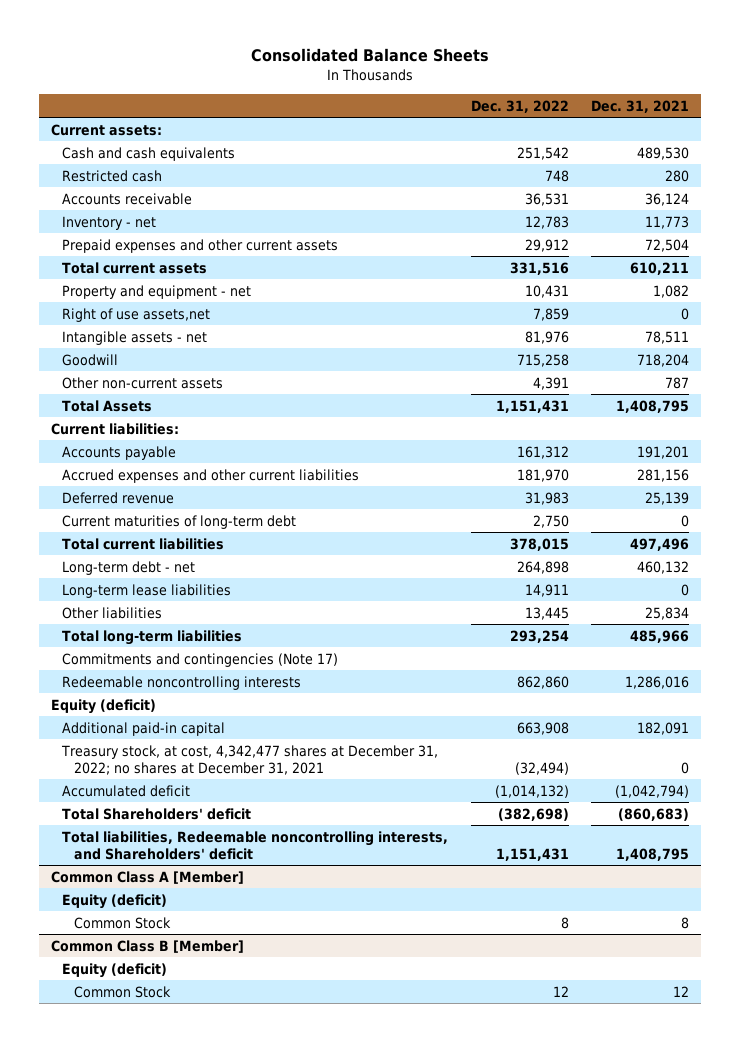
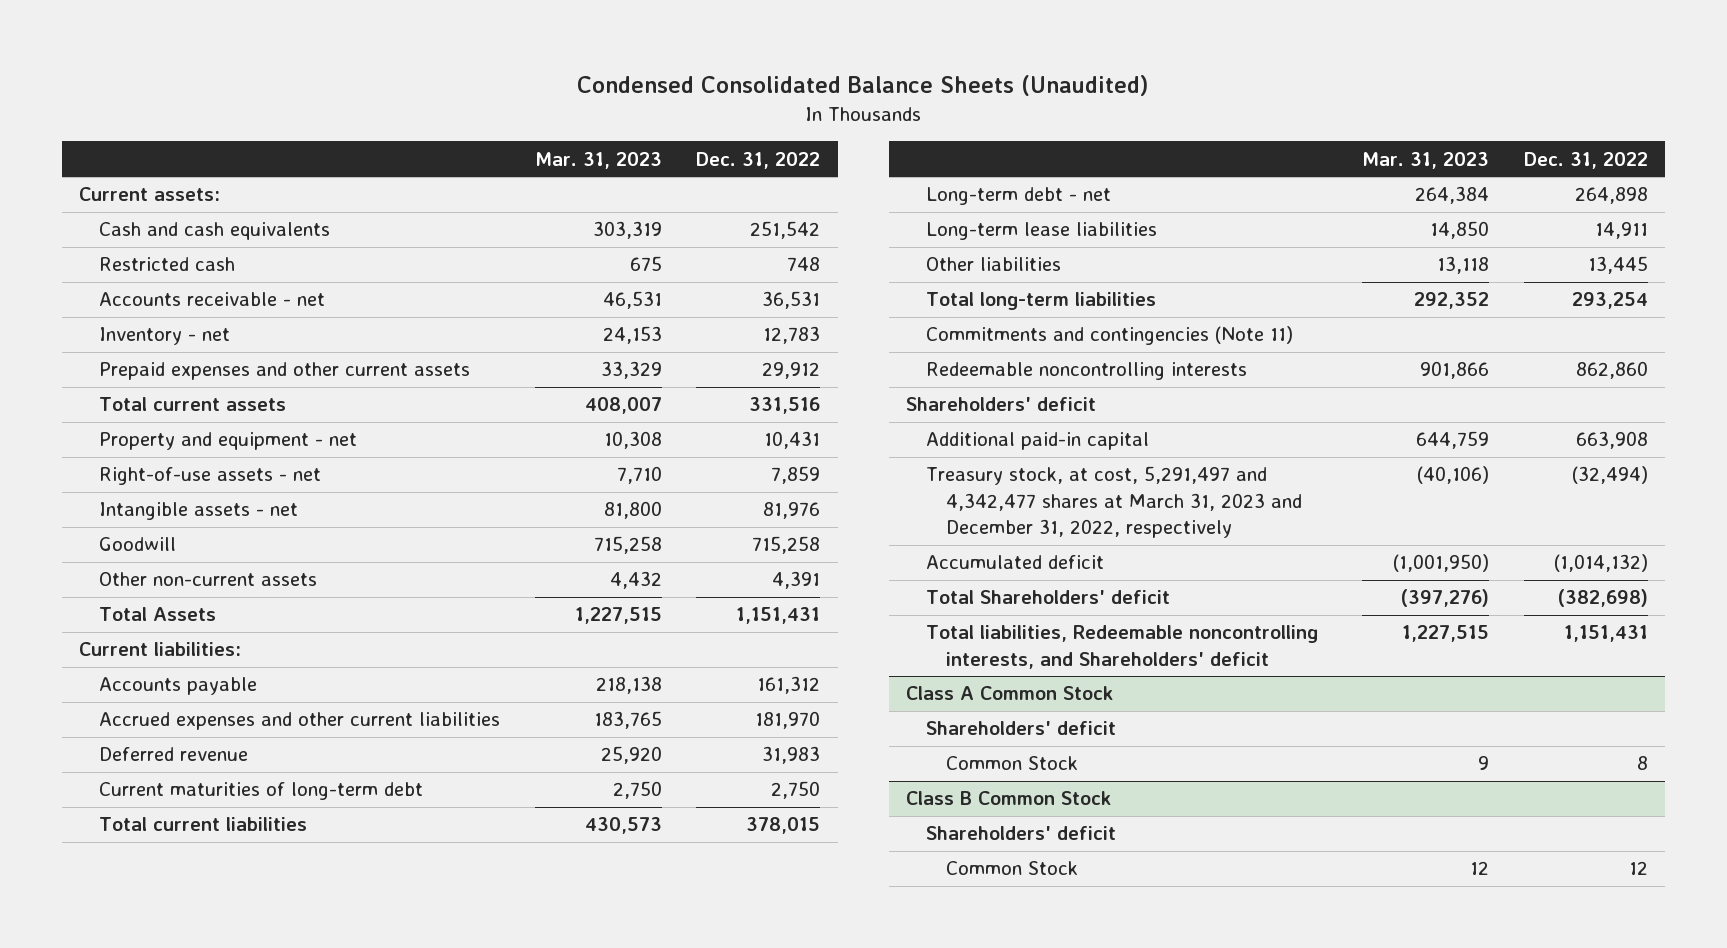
[251,48,490,63] Consolidated Balance Sheets -> [577,75,1149,97] Condensed Consolidated Balance Sheets (Unaudited)
[591,99,690,113] Dec. 31, 2021 -> none
none -> [534,151,662,169] Mar. 31, 2023
[62,192,193,205] Accounts receivable -> [99,292,326,307] Accounts receivable - net
[62,307,211,322] Right of use assets,net -> [99,467,322,486] Right-of-use assets - net
[62,652,339,667] Commitments and contingencies (Note 17) -> [926,326,1294,346] Commitments and contingencies (Note 11)
[50,698,156,714] Equity (deficit) -> [906,397,1097,412] Shareholders' deficit
[61,744,439,775] Treasury stock, at cost, 4,342,477 shares at December 31, 2022; no shares at December 31, 2021 -> [926,466,1303,539] Treasury stock, at cost, 5,291,497 and 4,342,477 shares at March 31, 2023 and December 31, 2022, respectively
[50,870,244,884] Common Class A [Member] -> [906,686,1114,701] Class A Common Stock
[62,893,168,909] Equity (deficit) -> [926,721,1117,736] Shareholders' deficit
[50,939,244,953] Common Class B [Member] -> [906,791,1112,806] Class B Common Stock
[62,962,168,978] Equity (deficit) -> [926,826,1117,841] Shareholders' deficit

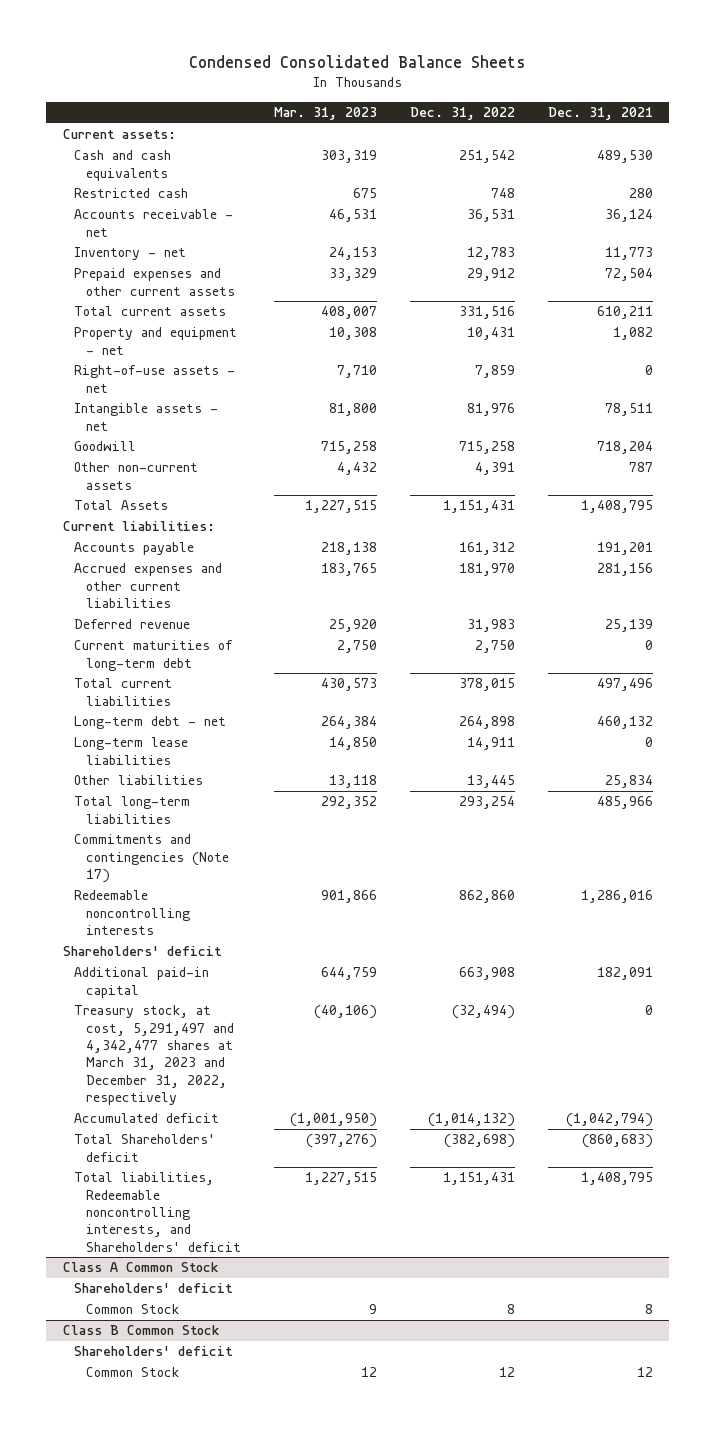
[577,75,1149,97] Condensed Consolidated Balance Sheets (Unaudited) -> [188,55,526,69] Condensed Consolidated Balance Sheets
none -> [547,106,653,120] Dec. 31, 2021
[926,326,1294,346] Commitments and contingencies (Note 11) -> [74,834,229,884] Commitments and contingencies (Note 17)

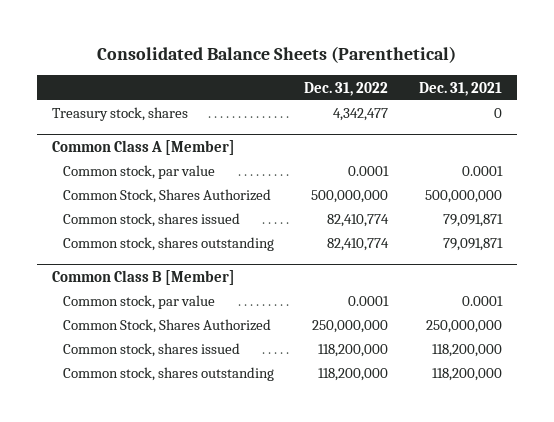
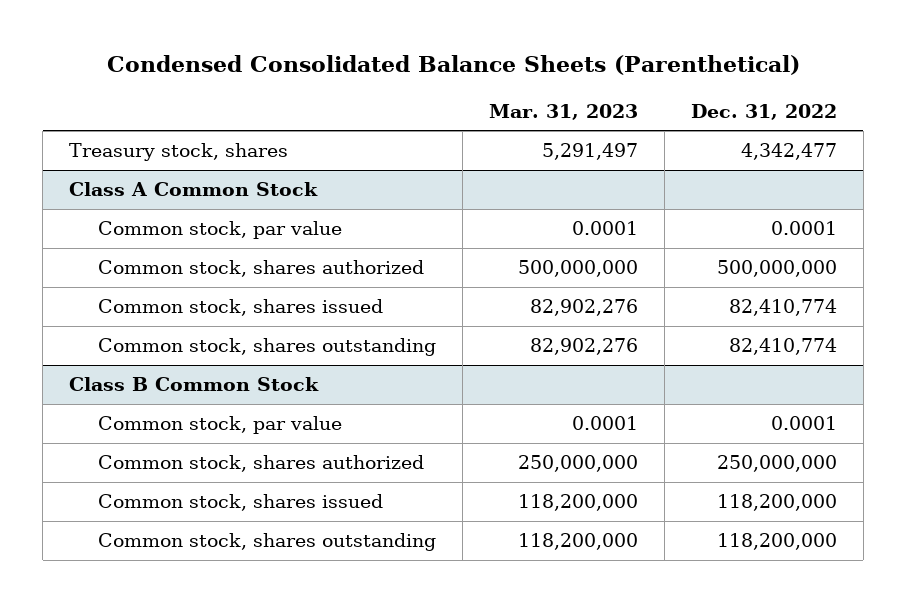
[97,46,457,64] Consolidated Balance Sheets (Parenthetical) -> [106,55,800,76] Condensed Consolidated Balance Sheets (Parenthetical)
[418,81,502,96] Dec. 31, 2021 -> none
none -> [488,103,638,120] Mar. 31, 2023
[52,139,236,155] Common Class A [Member] -> [68,182,318,197] Class A Common Stock
[62,189,271,204] Common Stock, Shares Authorized -> [98,260,425,278] Common stock, shares authorized
[52,269,236,285] Common Class B [Member] -> [68,377,319,392] Class B Common Stock
[62,319,271,334] Common Stock, Shares Authorized -> [98,455,425,473] Common stock, shares authorized

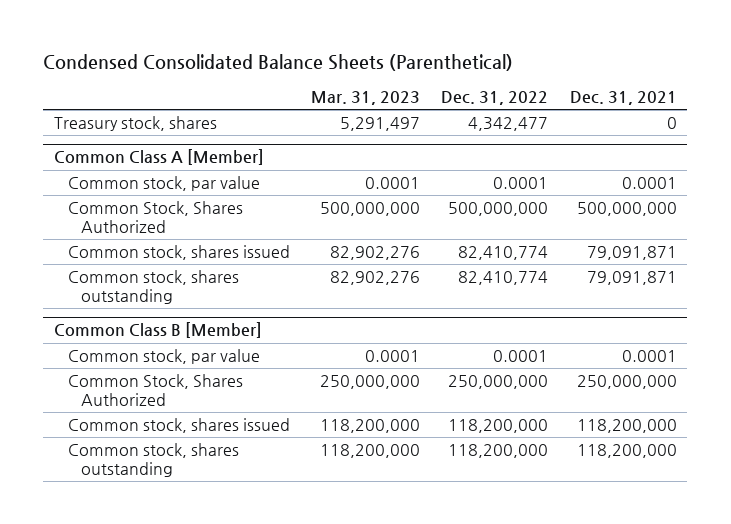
none -> [569,90,677,105] Dec. 31, 2021
[68,182,318,197] Class A Common Stock -> [54,149,265,166] Common Class A [Member]
[98,260,425,278] Common stock, shares authorized -> [67,201,243,233] Common Stock, Shares Authorized
[68,377,319,392] Class B Common Stock -> [54,322,263,339] Common Class B [Member]
[98,455,425,473] Common stock, shares authorized -> [67,374,243,406] Common Stock, Shares Authorized

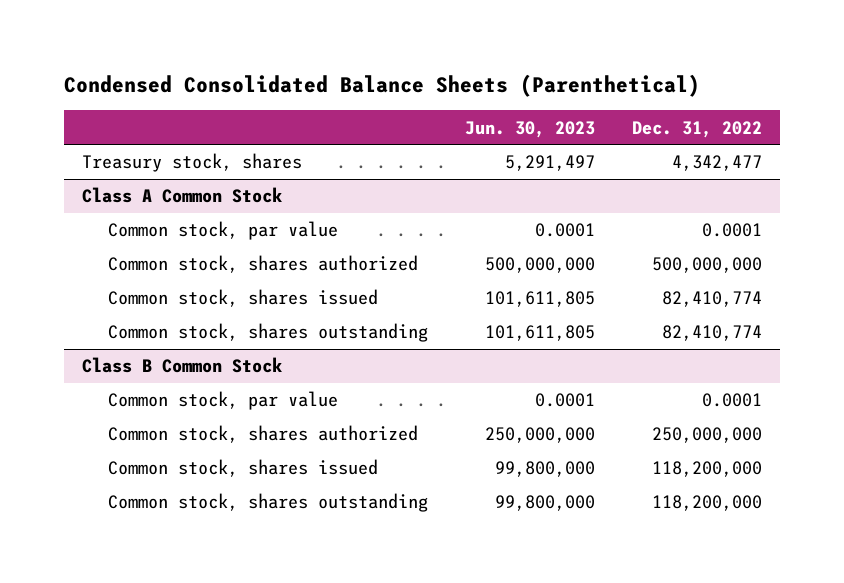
[310,90,420,105] Mar. 31, 2023 -> none
[569,90,677,105] Dec. 31, 2021 -> none
none -> [464,120,595,138] Jun. 30, 2023
[54,149,265,166] Common Class A [Member] -> [82,187,283,204] Class A Common Stock
[67,201,243,233] Common Stock, Shares Authorized -> [107,255,418,274] Common stock, shares authorized
[54,322,263,339] Common Class B [Member] -> [82,357,283,374] Class B Common Stock
[67,374,243,406] Common Stock, Shares Authorized -> [107,425,418,444] Common stock, shares authorized

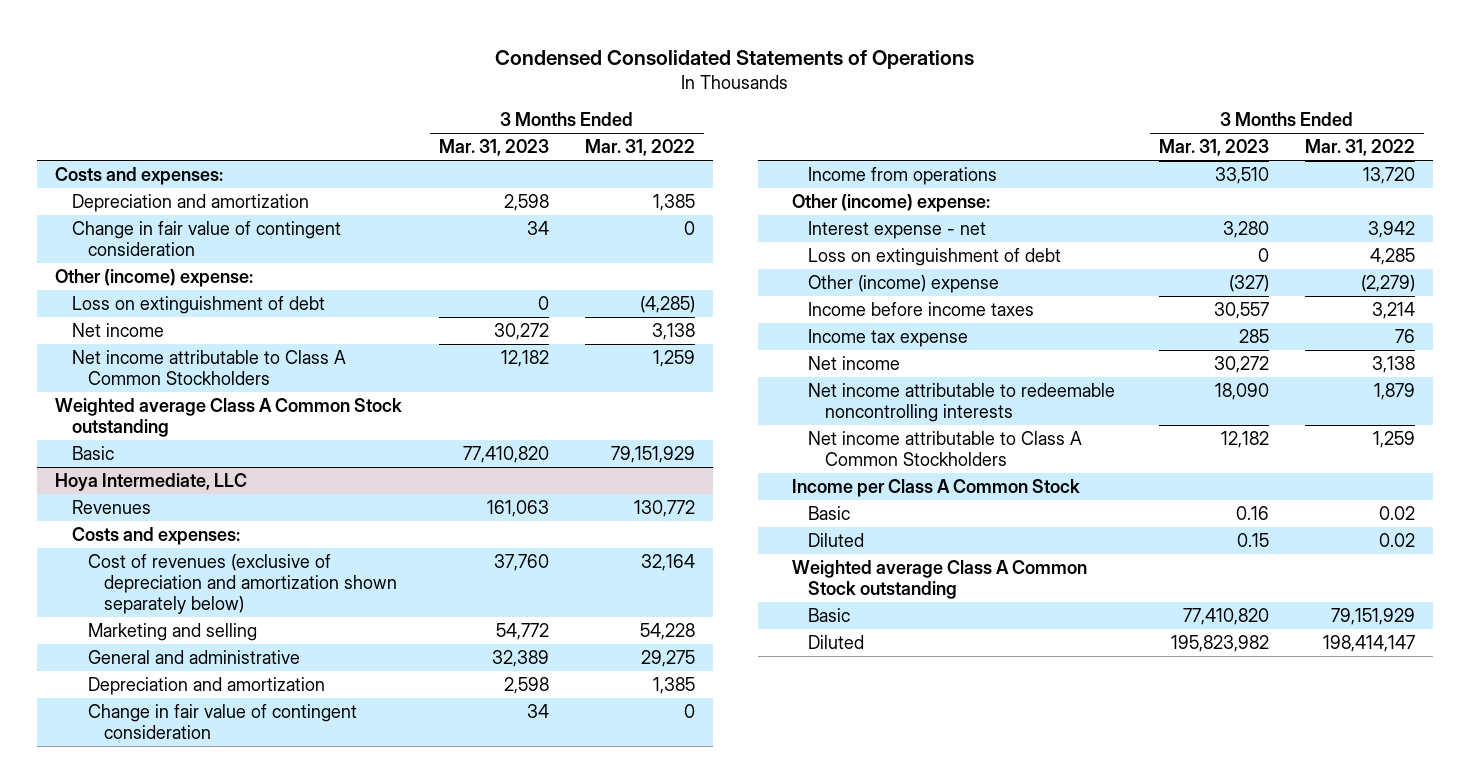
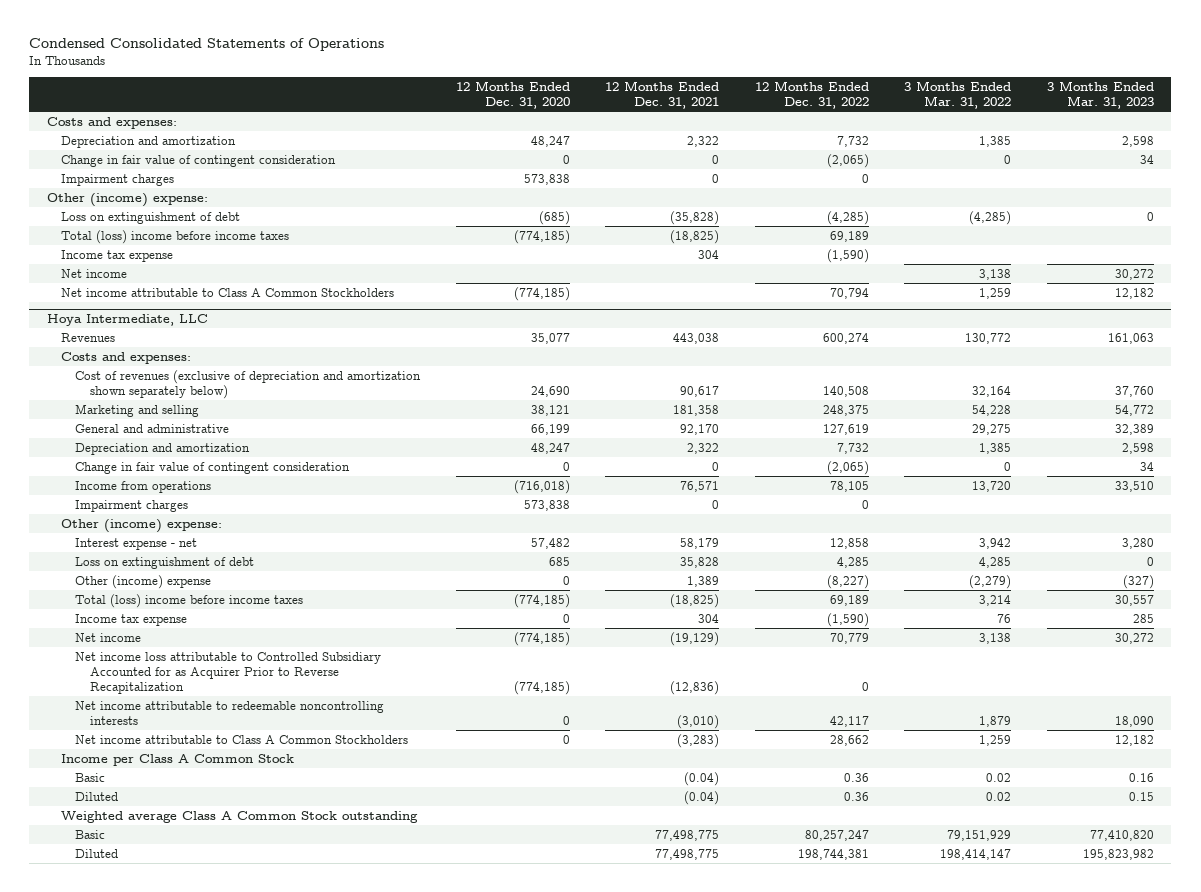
none -> [455,80,570,110] 12 Months Ended Dec. 31, 2020
none -> [605,80,720,110] 12 Months Ended Dec. 31, 2021
none -> [754,80,869,110] 12 Months Ended Dec. 31, 2022
none -> [61,173,175,186] Impairment charges
none -> [61,229,290,244] Total (loss) income before income taxes
none -> [61,249,174,262] Income tax expense
[55,397,403,438] Weighted average Class A Common Stock outstanding -> none
[71,445,114,460] Basic -> none
none -> [75,499,189,512] Impairment charges
[808,301,1035,316] Income before income taxes -> [75,593,304,608] Total (loss) income before income taxes
none -> [75,651,382,695] Net income loss attributable to Controlled Subsidiary Accounted for as Acquirer Prior to Reverse Recapitalization

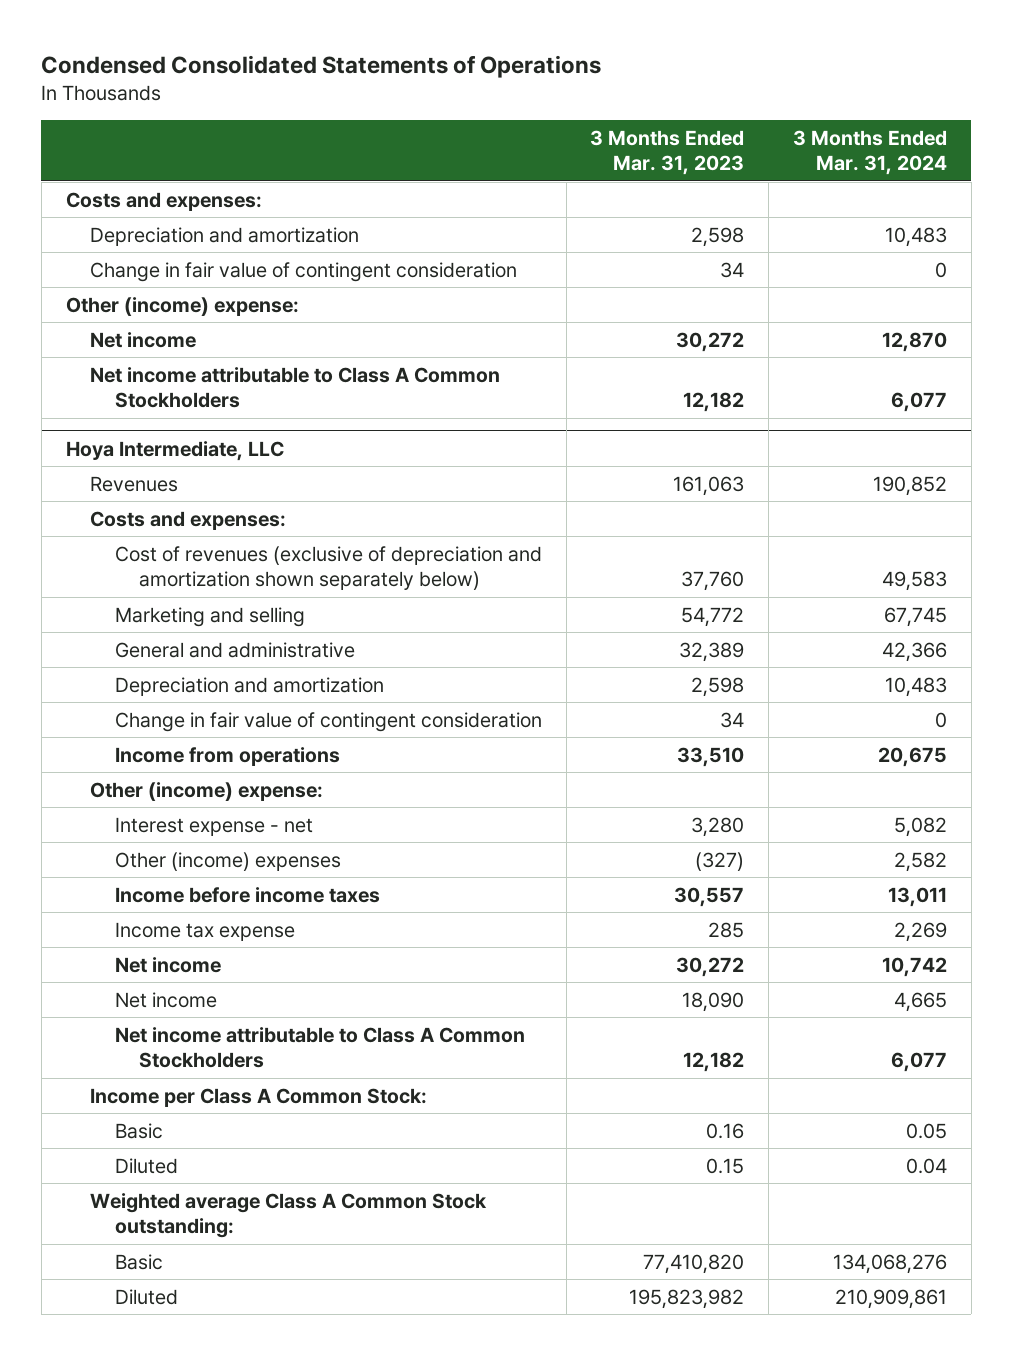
[455,80,570,110] 12 Months Ended Dec. 31, 2020 -> none
[605,80,720,110] 12 Months Ended Dec. 31, 2021 -> none
[754,80,869,110] 12 Months Ended Dec. 31, 2022 -> none
[904,80,1012,110] 3 Months Ended Mar. 31, 2022 -> none
none -> [793,130,948,176] 3 Months Ended Mar. 31, 2024
[61,173,175,186] Impairment charges -> none
[61,211,241,224] Loss on extinguishment of debt -> none
[61,229,290,244] Total (loss) income before income taxes -> none
[61,249,174,262] Income tax expense -> none
[75,499,189,512] Impairment charges -> none
[75,556,255,569] Loss on extinguishment of debt -> none
[75,574,212,589] Other (income) expense -> [114,851,341,871] Other (income) expenses
[75,593,304,608] Total (loss) income before income taxes -> [114,886,380,903] Income before income taxes
[75,651,382,695] Net income loss attributable to Controlled Subsidiary Accounted for as Acquirer Prior to Reverse Recapitalization -> none
[75,700,385,725] Net income attributable to redeemable noncontrolling interests -> [114,991,217,1008] Net income
[61,753,295,766] Income per Class A Common Stock -> [90,1087,428,1107] Income per Class A Common Stock:
[61,810,419,823] Weighted average Class A Common Stock outstanding -> [90,1192,488,1239] Weighted average Class A Common Stock outstanding:

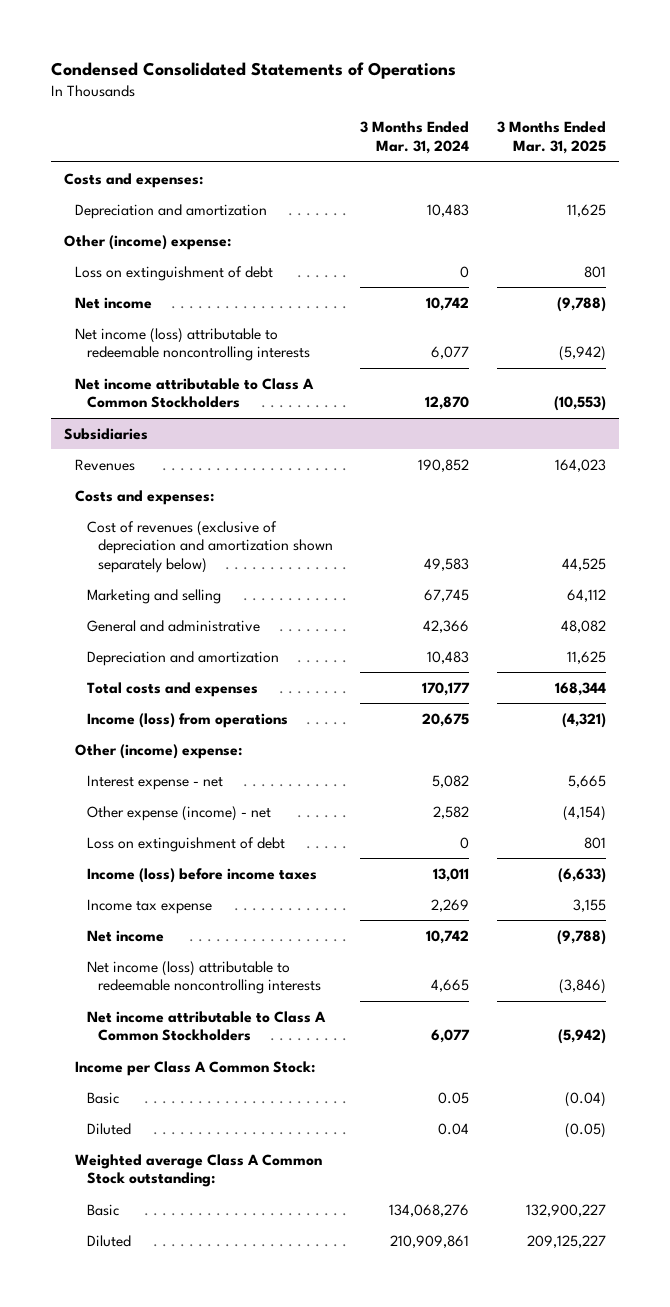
[590,130,745,176] 3 Months Ended Mar. 31, 2023 -> none
none -> [496,121,606,155] 3 Months Ended Mar. 31, 2025
[90,261,518,282] Change in fair value of contingent consideration -> none
none -> [75,265,274,281] Loss on extinguishment of debt
[882,331,948,352] 12,870 -> [426,296,470,311] 10,742
none -> [75,327,310,362] Net income (loss) attributable to redeemable noncontrolling interests
[891,392,948,413] 6,077 -> [425,396,470,411] 12,870
[65,440,284,461] Hoya Intermediate, LLC -> [64,427,149,440] Subsidiaries
[114,711,542,732] Change in fair value of contingent consideration -> none
none -> [86,681,258,697] Total costs and expenses
[114,746,340,766] Income from operations -> [86,712,288,728] Income (loss) from operations
[114,851,341,871] Other (income) expenses -> [86,805,271,821] Other expense (income) - net
none -> [86,836,285,852] Loss on extinguishment of debt
[114,886,380,903] Income before income taxes -> [86,867,317,883] Income (loss) before income taxes
[114,991,217,1008] Net income -> [86,960,321,995] Net income (loss) attributable to redeemable noncontrolling interests

